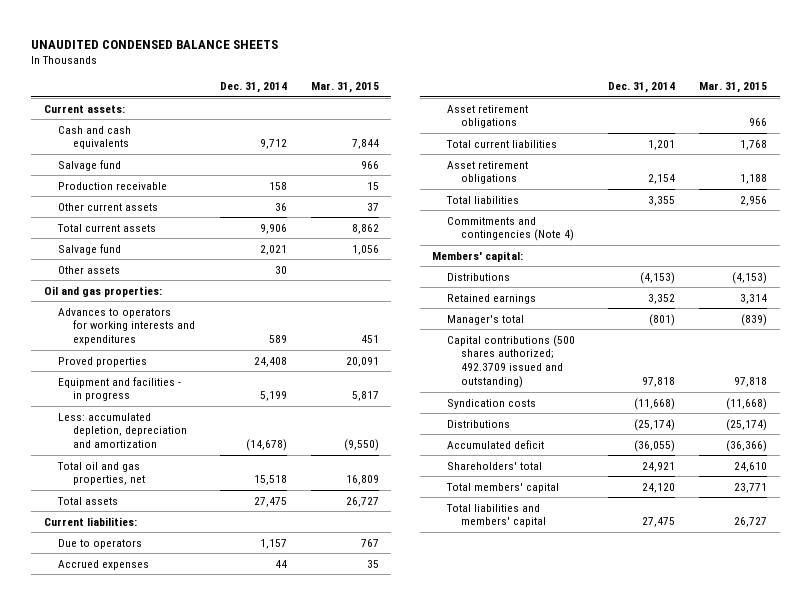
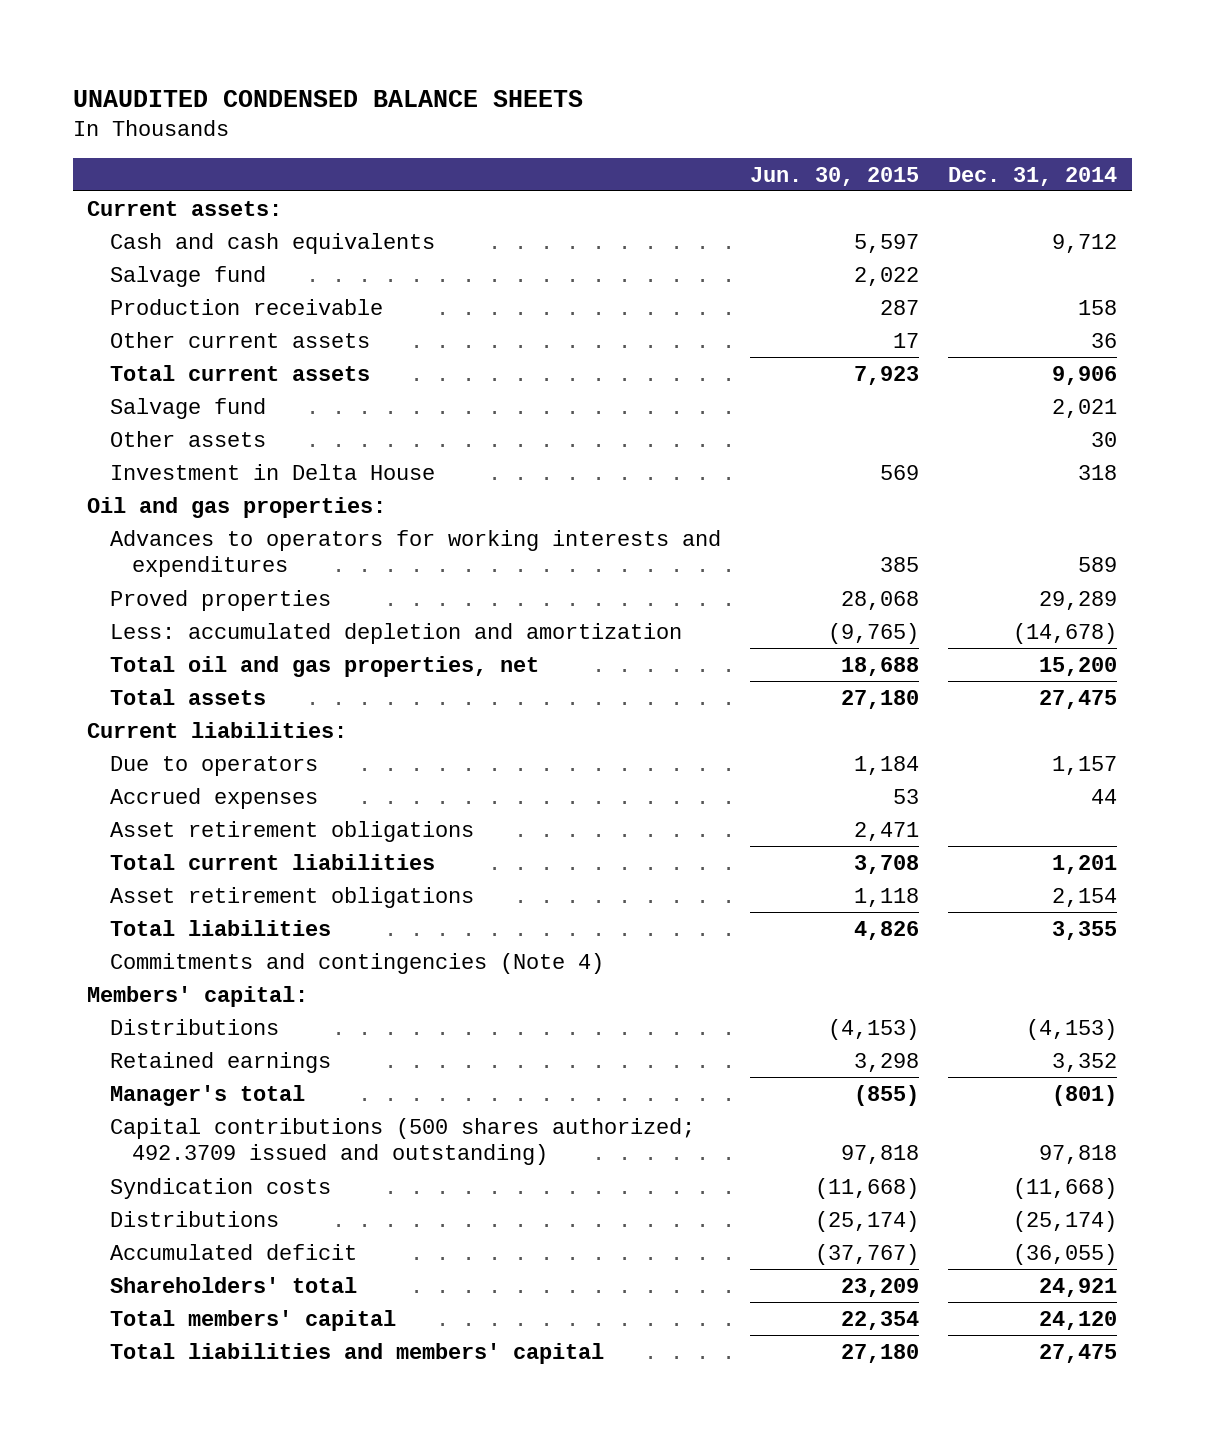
[311,82,380,94] Mar. 31, 2015 -> none
none -> [750,166,920,186] Jun. 30, 2015
none -> [109,463,435,480] Investment in Delta House
[58,376,182,402] Equipment and facilities - in progress -> none
[253,356,287,367] 24,408 -> [1039,590,1118,610] 29,289
[58,412,188,449] Less: accumulated depletion, depreciation and amortization -> [109,622,682,644] Less: accumulated depletion and amortization
[253,475,287,486] 15,518 -> [1039,656,1118,676] 15,200

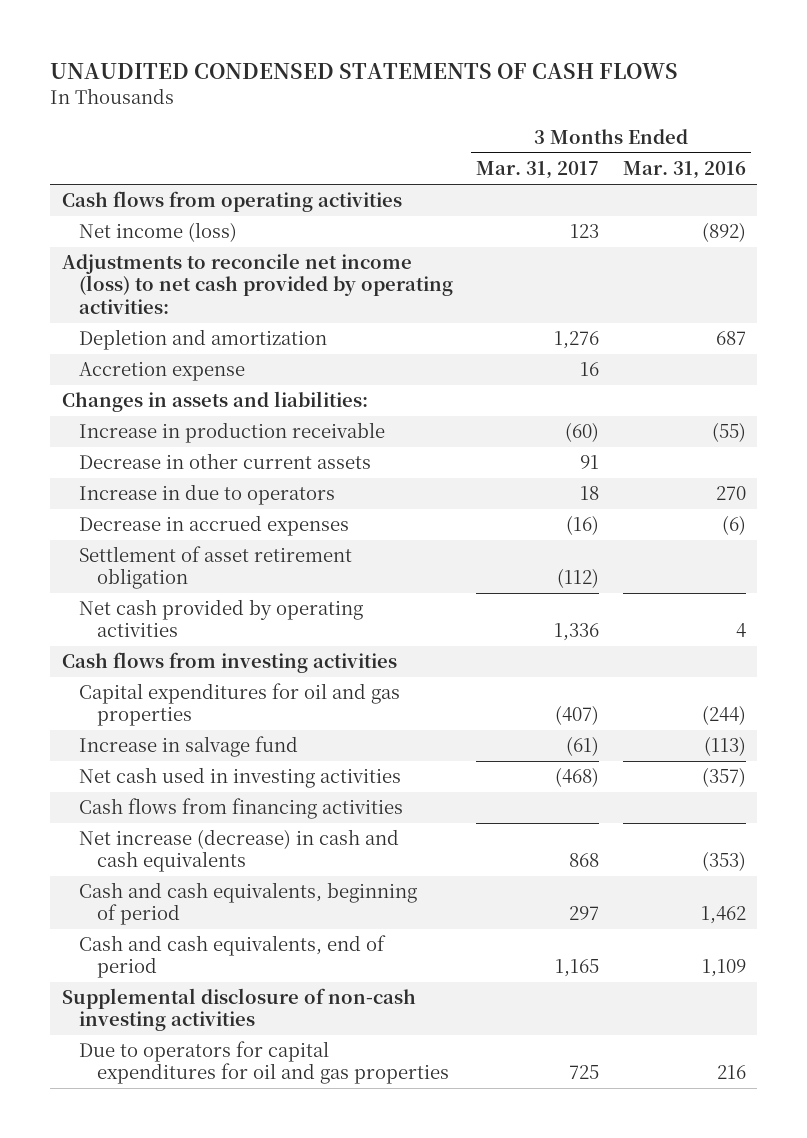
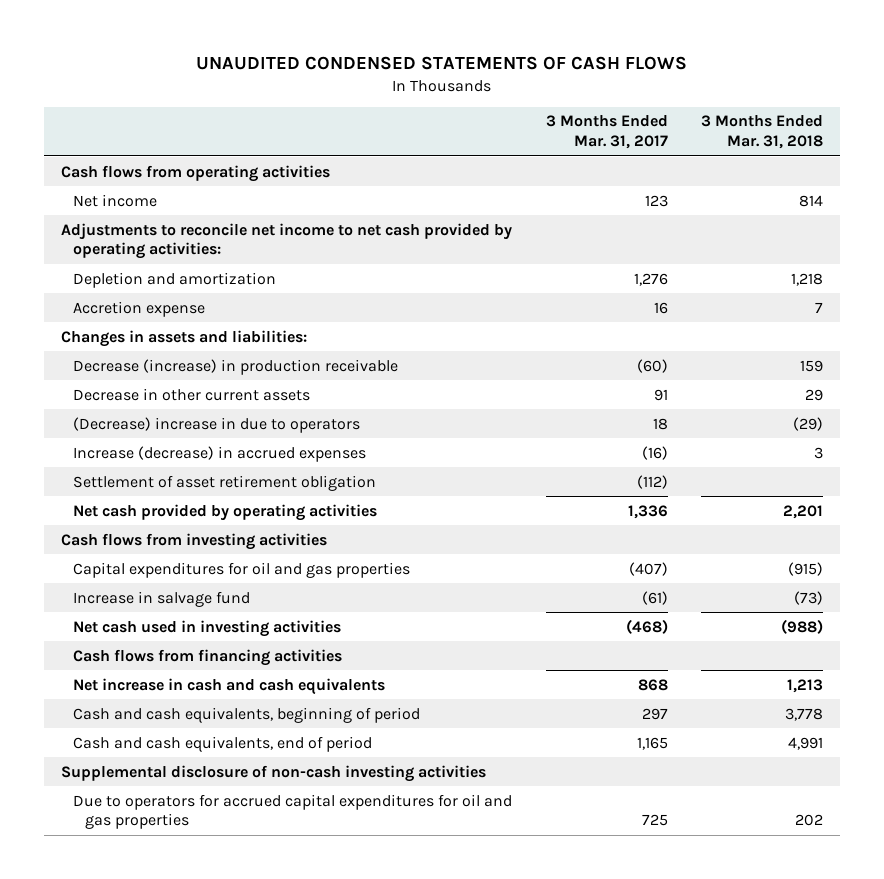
[622,161,746,180] Mar. 31, 2016 -> none
none -> [701,115,824,150] 3 Months Ended Mar. 31, 2018
[79,222,238,243] Net income (loss) -> [72,193,157,207] Net income
[61,253,454,314] Adjustments to reconcile net income (loss) to net cash provided by operating activities: -> [60,222,512,260] Adjustments to reconcile net income to net cash provided by operating activities:
[79,422,386,444] Increase in production receivable -> [72,358,398,375] Decrease (increase) in production receivable
[79,484,336,506] Increase in due to operators -> [72,416,360,433] (Decrease) increase in due to operators
[79,515,350,537] Decrease in accrued expenses -> [72,445,366,462] Increase (decrease) in accrued expenses
[79,829,400,873] Net increase (decrease) in cash and cash equivalents -> [72,677,385,695] Net increase in cash and cash equivalents
[79,1041,449,1085] Due to operators for capital expenditures for oil and gas properties -> [72,793,512,830] Due to operators for accrued capital expenditures for oil and gas properties

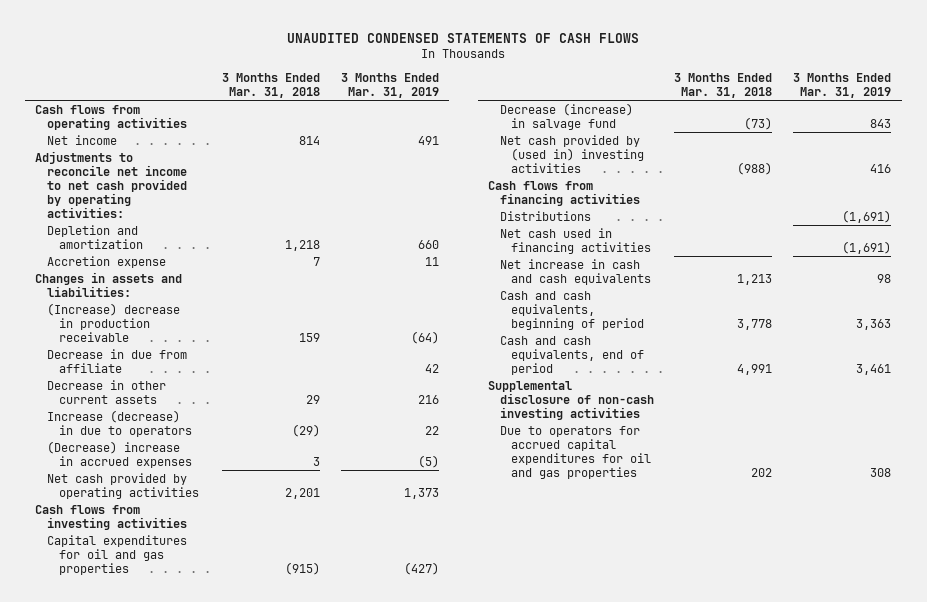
[545,115,668,150] 3 Months Ended Mar. 31, 2017 -> none
none -> [340,73,439,99] 3 Months Ended Mar. 31, 2019
[72,358,398,375] Decrease (increase) in production receivable -> [46,302,180,342] (Increase) decrease in production receivable
none -> [46,348,187,373] Decrease in due from affiliate
[72,474,376,491] Settlement of asset retirement obligation -> none
[72,416,360,433] (Decrease) increase in due to operators -> [46,409,192,437] Increase (decrease) in due to operators
[72,445,366,462] Increase (decrease) in accrued expenses -> [46,440,192,468] (Decrease) increase in accrued expenses
[72,590,250,607] Increase in salvage fund -> [499,102,633,130] Decrease (increase) in salvage fund
[72,619,341,637] Net cash used in investing activities -> [499,134,645,173] Net cash provided by (used in) investing activities
none -> [499,210,591,221] Distributions
none -> [499,227,652,254] Net cash used in financing activities

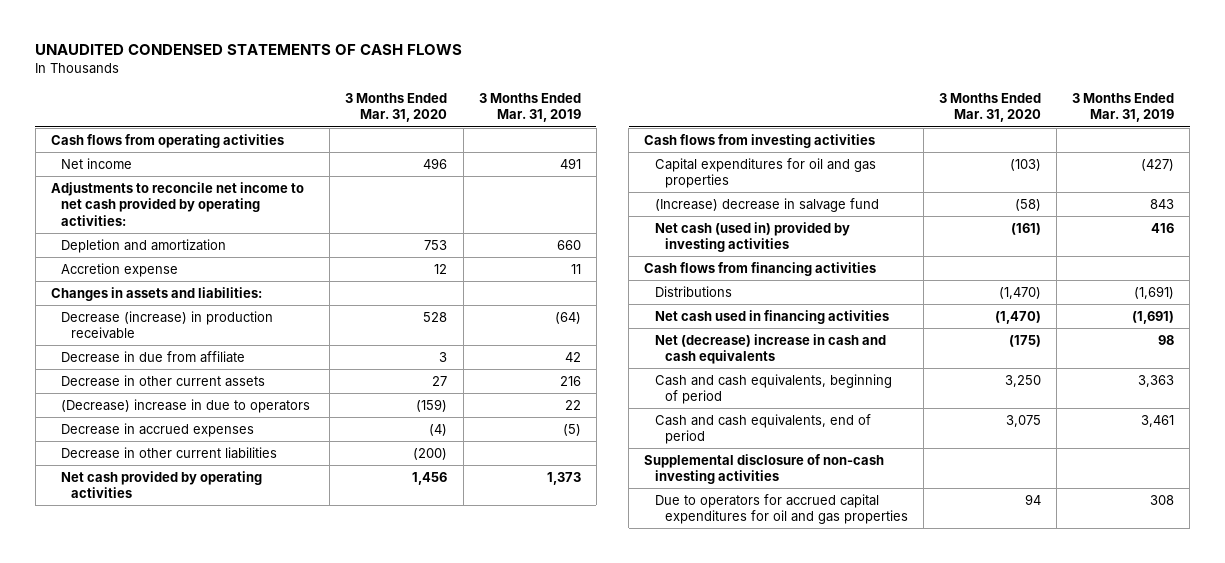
[221,73,320,99] 3 Months Ended Mar. 31, 2018 -> none
none -> [345,92,448,123] 3 Months Ended Mar. 31, 2020
[46,302,180,342] (Increase) decrease in production receivable -> [60,310,273,340] Decrease (increase) in production receivable
[46,409,192,437] Increase (decrease) in due to operators -> [60,398,310,413] (Decrease) increase in due to operators
[46,440,192,468] (Decrease) increase in accrued expenses -> [60,422,254,437] Decrease in accrued expenses
none -> [60,446,277,459] Decrease in other current liabilities
[499,102,633,130] Decrease (increase) in salvage fund -> [654,197,879,212] (Increase) decrease in salvage fund
[499,134,645,173] Net cash provided by (used in) investing activities -> [654,221,850,253] Net cash (used in) provided by investing activities
[499,258,652,285] Net increase in cash and cash equivalents -> [654,333,886,365] Net (decrease) increase in cash and cash equivalents

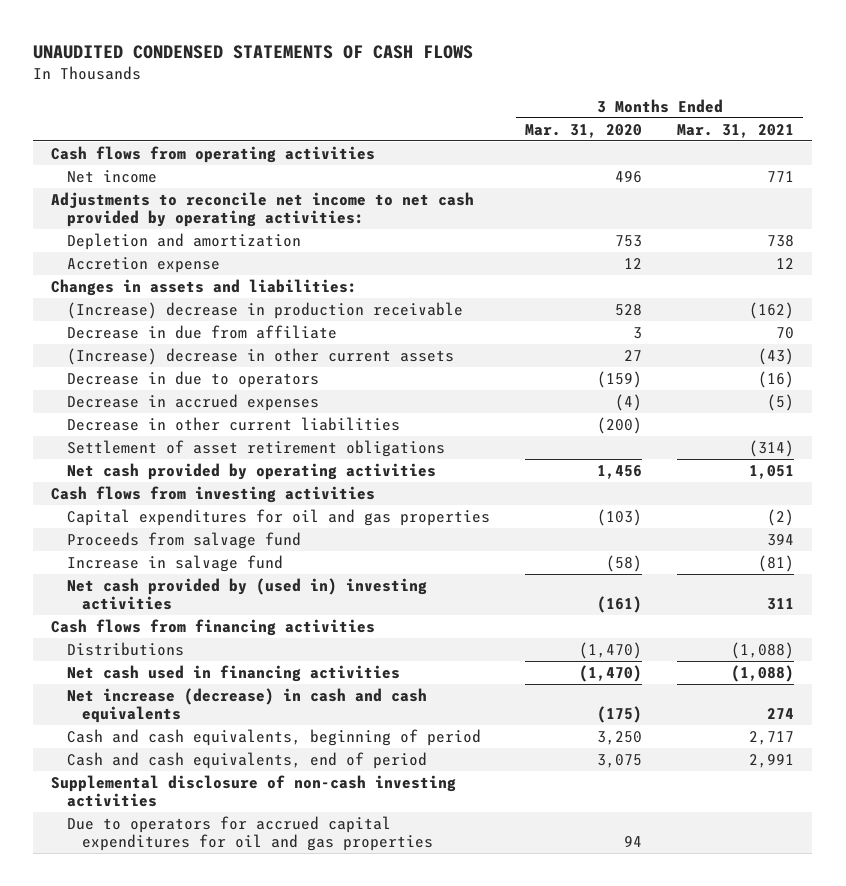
[478,92,581,123] 3 Months Ended Mar. 31, 2019 -> none
none -> [677,123,795,138] Mar. 31, 2021
[60,310,273,340] Decrease (increase) in production receivable -> [66,301,463,319] (Increase) decrease in production receivable
[60,374,265,387] Decrease in other current assets -> [66,347,454,365] (Increase) decrease in other current assets
[60,398,310,413] (Decrease) increase in due to operators -> [66,370,319,388] Decrease in due to operators
none -> [66,439,445,457] Settlement of asset retirement obligations
none -> [66,531,301,549] Proceeds from salvage fund
[654,197,879,212] (Increase) decrease in salvage fund -> [66,554,283,572] Increase in salvage fund
[654,221,850,253] Net cash (used in) provided by investing activities -> [66,577,427,611] Net cash provided by (used in) investing activities
[654,333,886,365] Net (decrease) increase in cash and cash equivalents -> [66,687,427,724] Net increase (decrease) in cash and cash equivalents

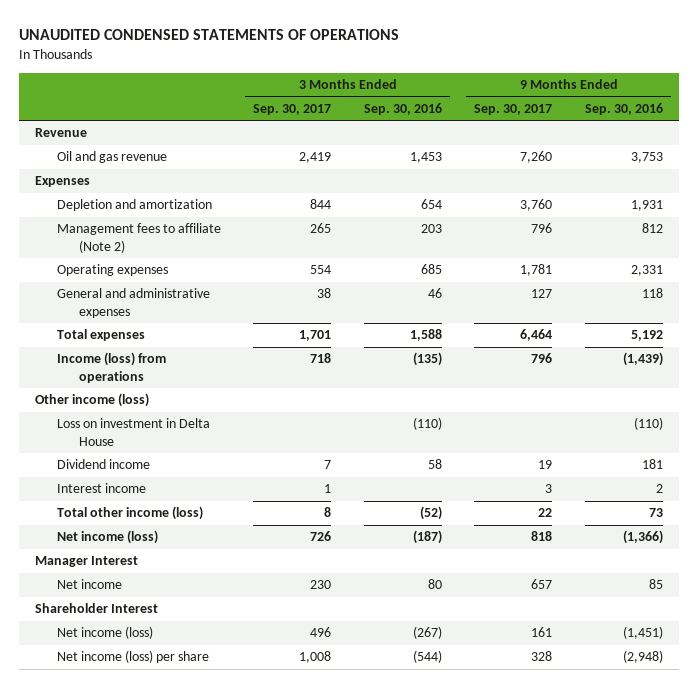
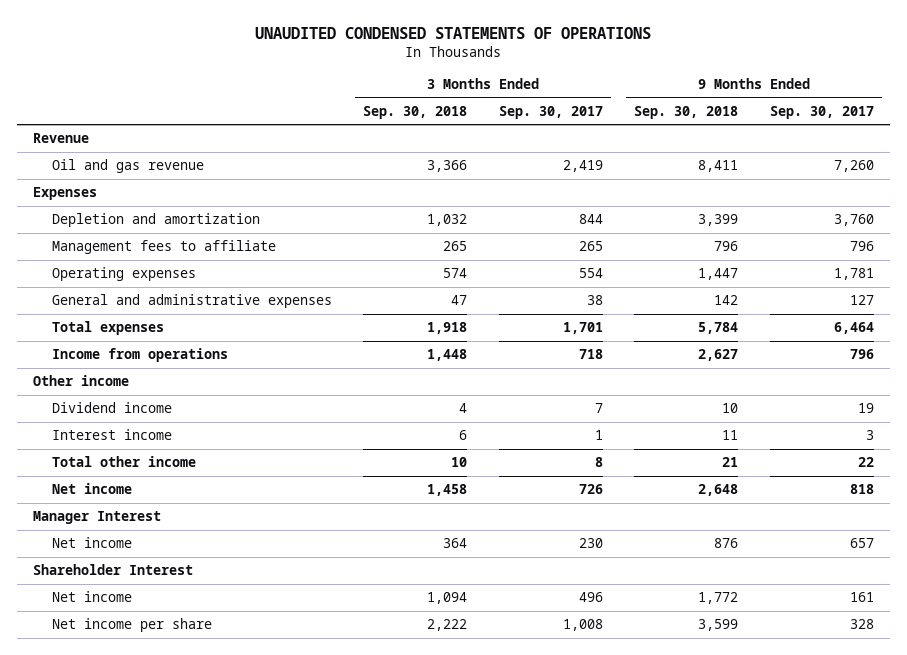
[363,103,442,116] Sep. 30, 2016 -> none
[584,103,663,116] Sep. 30, 2016 -> none
none -> [363,105,468,119] Sep. 30, 2018
none -> [634,105,739,119] Sep. 30, 2018
[56,223,221,254] Management fees to affiliate (Note 2) -> [51,240,276,255] Management fees to affiliate
[56,418,210,447] Loss on investment in Delta House -> none
[56,352,166,384] Income (loss) from operations -> [51,348,228,363] Income from operations
[35,393,150,408] Other income (loss) -> [33,375,130,387] Other income
[56,506,203,521] Total other income (loss) -> [51,456,196,468] Total other income
[56,530,158,545] Net income (loss) -> [51,483,132,495] Net income
[56,626,153,640] Net income (loss) -> [51,591,132,603] Net income
[56,650,209,664] Net income (loss) per share -> [51,618,212,633] Net income per share

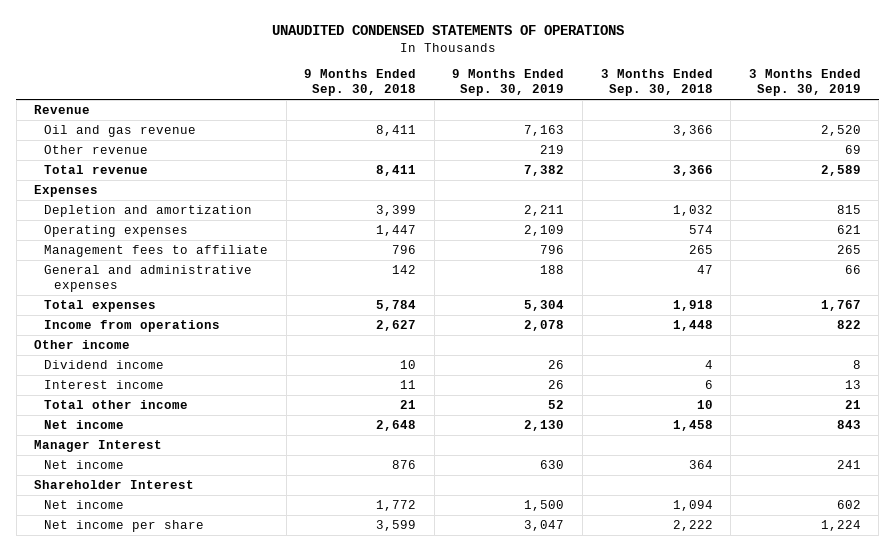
[498,105,603,119] Sep. 30, 2017 -> none
[769,105,874,119] Sep. 30, 2017 -> none
none -> [452,69,565,96] 9 Months Ended Sep. 30, 2019
none -> [748,69,861,96] 3 Months Ended Sep. 30, 2019
none -> [44,145,149,155] Other revenue
none -> [44,165,149,175] Total revenue
[51,240,276,255] Management fees to affiliate -> [44,245,269,258] Management fees to affiliate

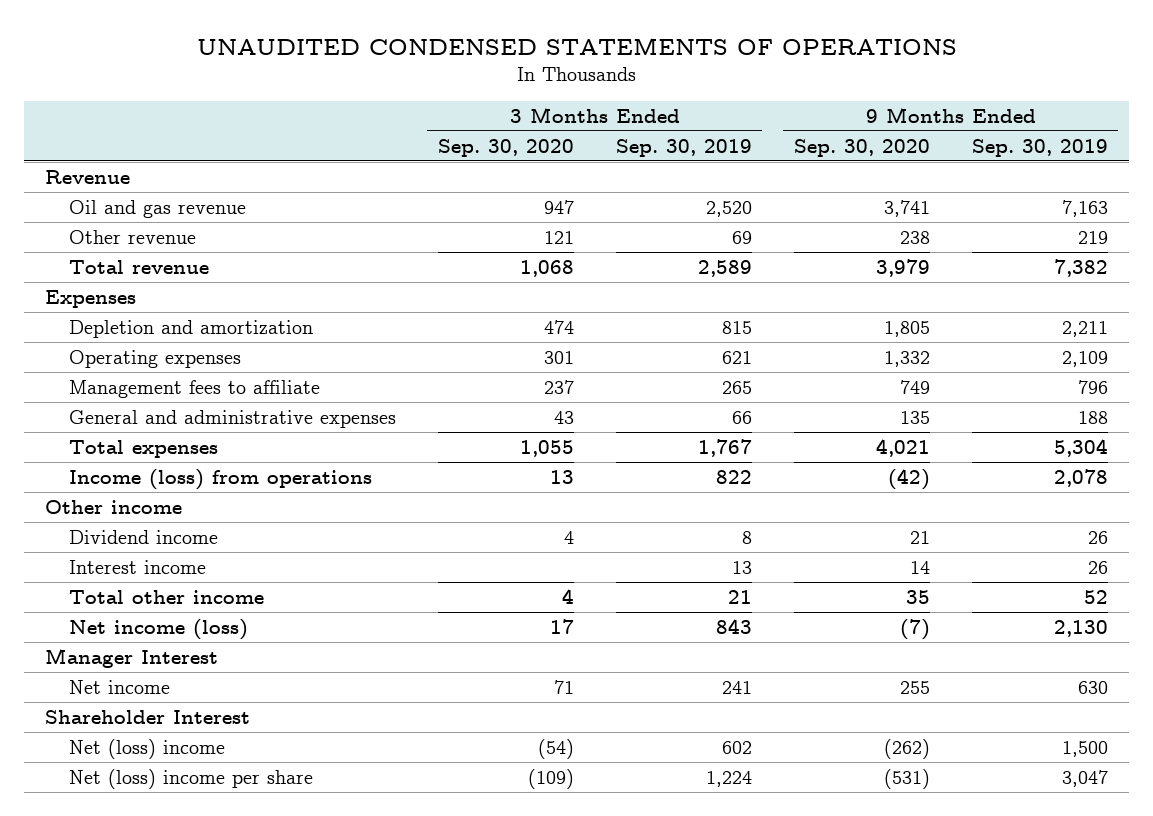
[304,69,417,96] 9 Months Ended Sep. 30, 2018 -> none
[600,69,713,96] 3 Months Ended Sep. 30, 2018 -> none
none -> [437,138,574,157] Sep. 30, 2020
none -> [793,138,930,157] Sep. 30, 2020
[44,320,221,333] Income from operations -> [68,468,372,490] Income (loss) from operations
[44,420,125,430] Net income -> [68,618,248,640] Net income (loss)
[44,500,125,510] Net income -> [68,738,225,759] Net (loss) income
[44,520,205,533] Net income per share -> [68,768,313,789] Net (loss) income per share

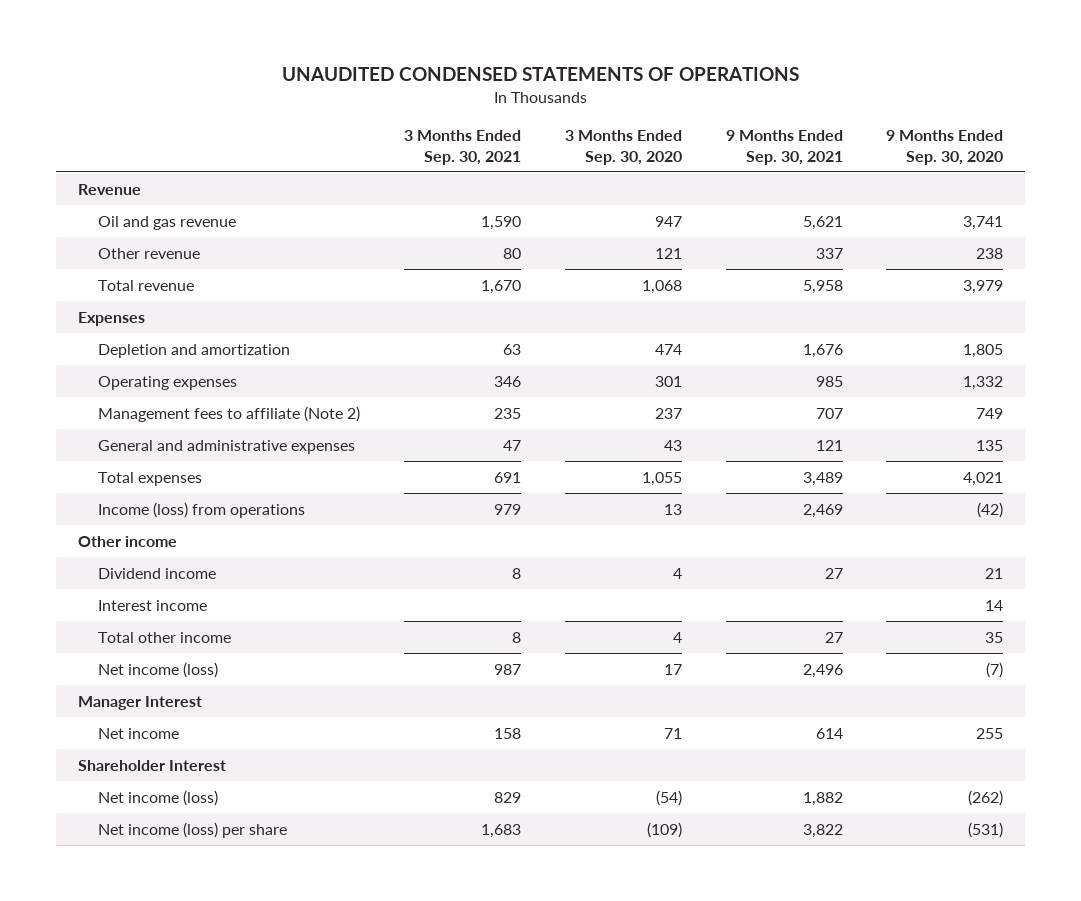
[615,138,752,157] Sep. 30, 2019 -> none
[971,138,1108,157] Sep. 30, 2019 -> none
none -> [404,129,522,165] 3 Months Ended Sep. 30, 2021
none -> [725,129,843,165] 9 Months Ended Sep. 30, 2021
[68,379,320,398] Management fees to affiliate -> [98,405,361,422] Management fees to affiliate (Note 2)
[68,738,225,759] Net (loss) income -> [98,789,219,806] Net income (loss)
[68,768,313,789] Net (loss) income per share -> [98,821,288,838] Net income (loss) per share

